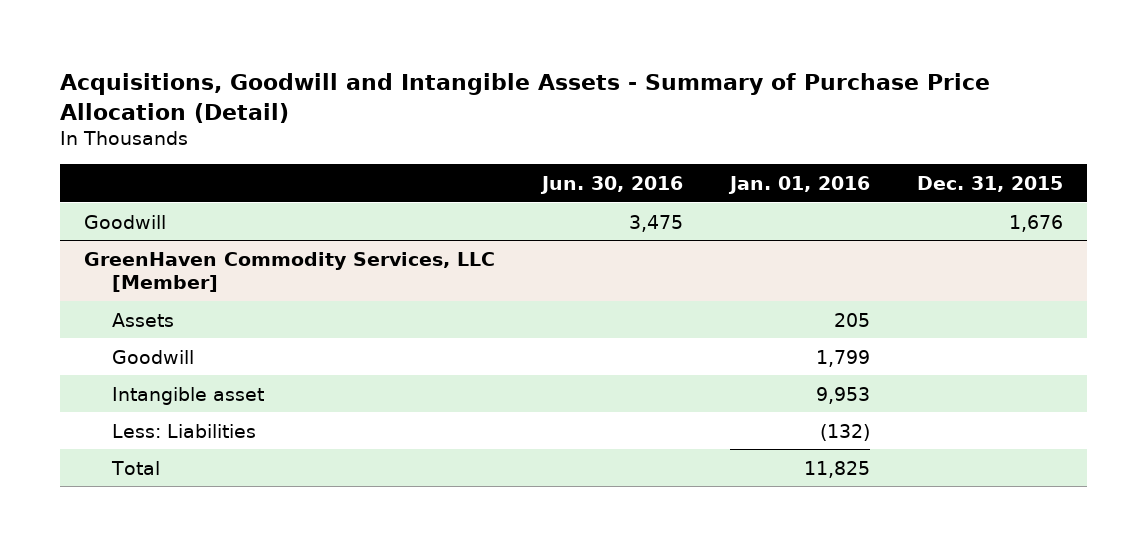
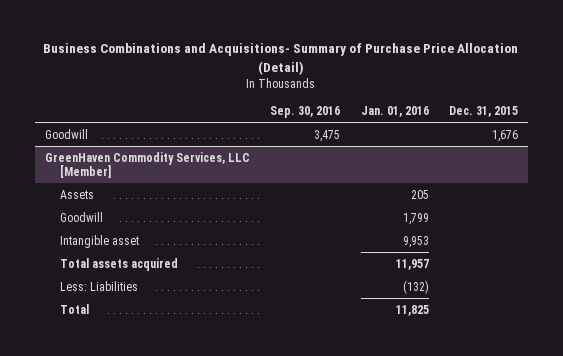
[60,72,991,123] Acquisitions, Goodwill and Intangible Assets - Summary of Purchase Price Allocation (Detail) -> [43,43,519,75] Business Combinations and Acquisitions- Summary of Purchase Price Allocation (Detail)
[540,176,684,195] Jun. 30, 2016 -> none
none -> [270,106,341,119] Sep. 30, 2016
none -> [60,257,179,271] Total assets acquired

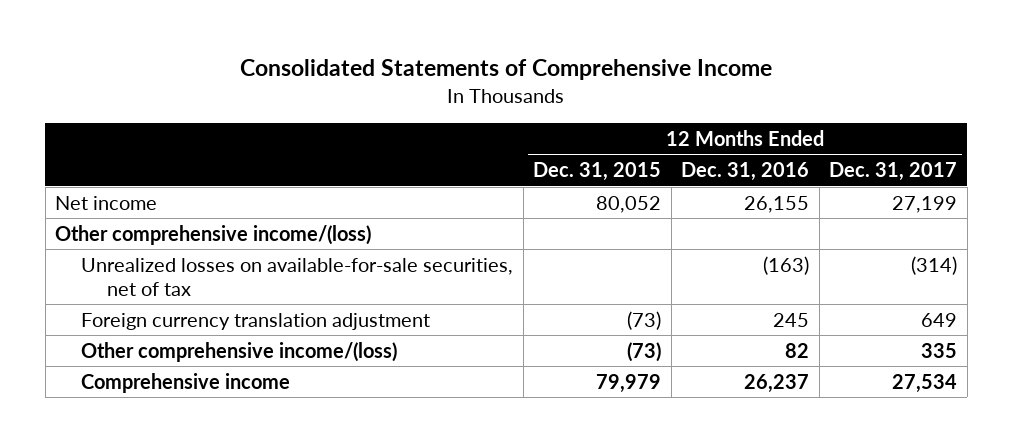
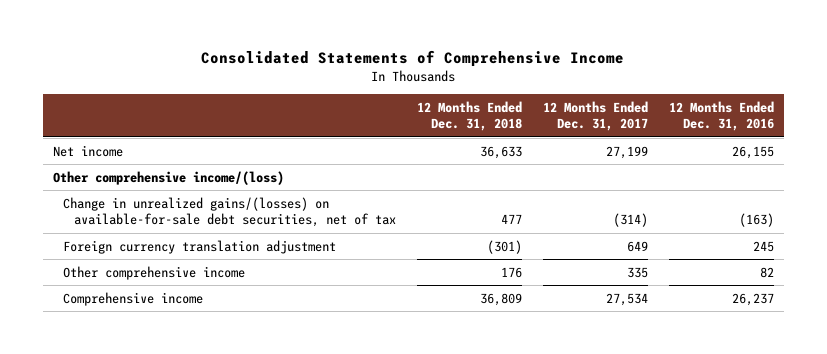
[533,162,662,182] Dec. 31, 2015 -> none
none -> [416,100,522,132] 12 Months Ended Dec. 31, 2018
[81,257,514,296] Unrealized losses on available-for-sale securities, net of tax -> [63,196,396,228] Change in unrealized gains/(losses) on available-for-sale debt securities, net of tax
[81,341,398,362] Other comprehensive income/(loss) -> [63,265,246,280] Other comprehensive income

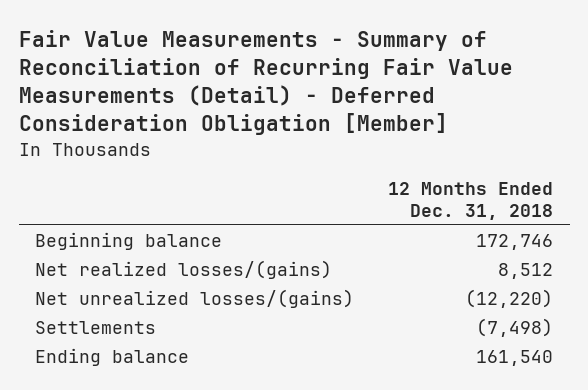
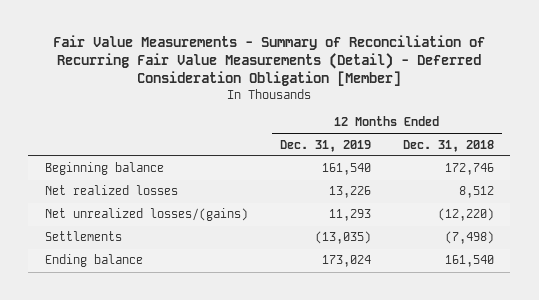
none -> [279,139,371,152] Dec. 31, 2019
[35,260,333,280] Net realized losses/(gains) -> [44,185,178,196] Net realized losses

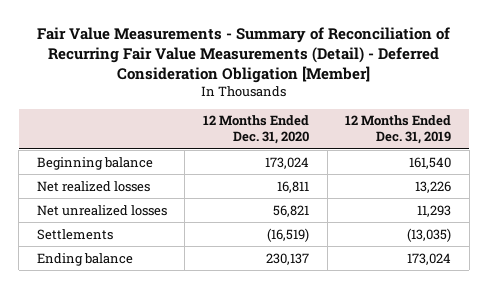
[403,139,495,152] Dec. 31, 2018 -> none
none -> [203,115,310,145] 12 Months Ended Dec. 31, 2020
[44,208,248,222] Net unrealized losses/(gains) -> [36,204,167,216] Net unrealized losses

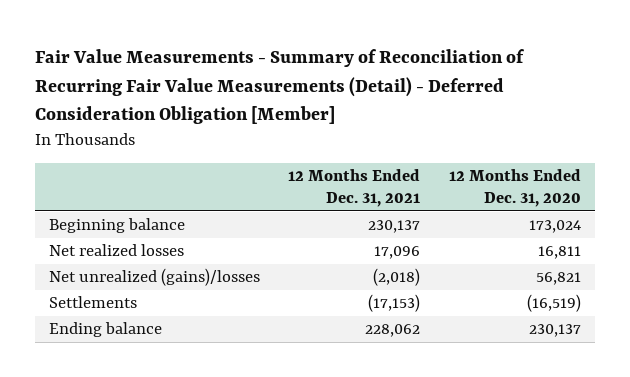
[345,115,452,145] 12 Months Ended Dec. 31, 2019 -> none
none -> [288,169,421,207] 12 Months Ended Dec. 31, 2021
[36,204,167,216] Net unrealized losses -> [49,268,261,287] Net unrealized (gains)/losses

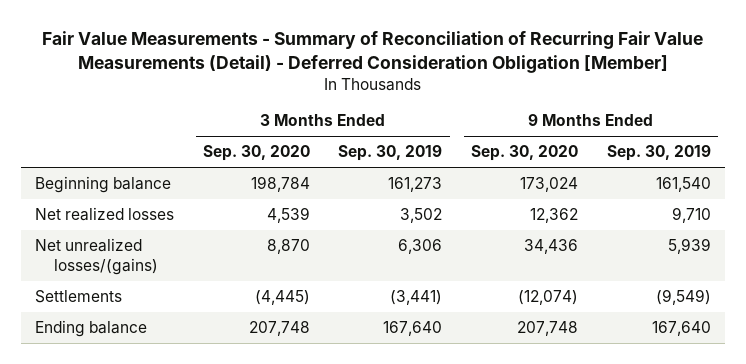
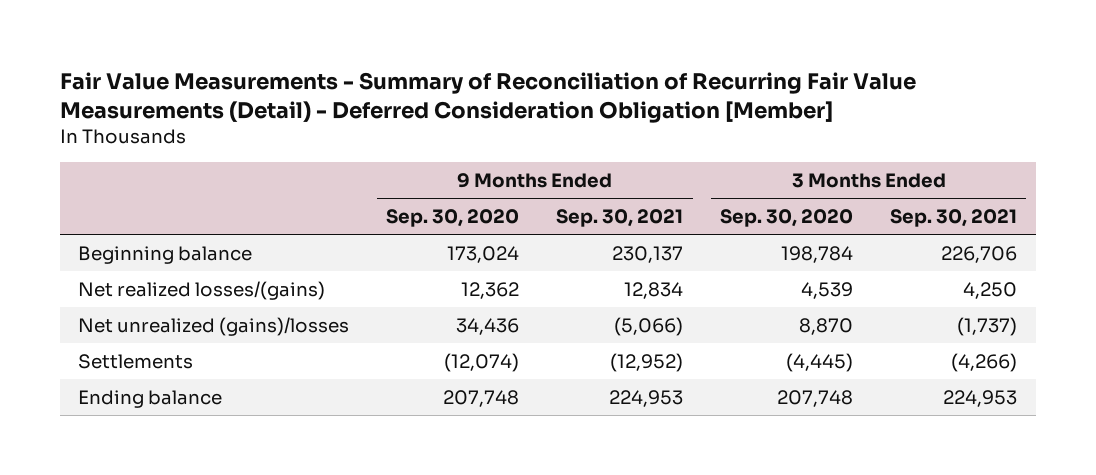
[338,145,443,162] Sep. 30, 2019 -> none
[606,145,711,162] Sep. 30, 2019 -> none
none -> [556,208,684,227] Sep. 30, 2021
none -> [890,208,1018,227] Sep. 30, 2021
[35,207,175,222] Net realized losses -> [78,280,326,300] Net realized losses/(gains)
[35,238,158,275] Net unrealized losses/(gains) -> [78,316,350,336] Net unrealized (gains)/losses

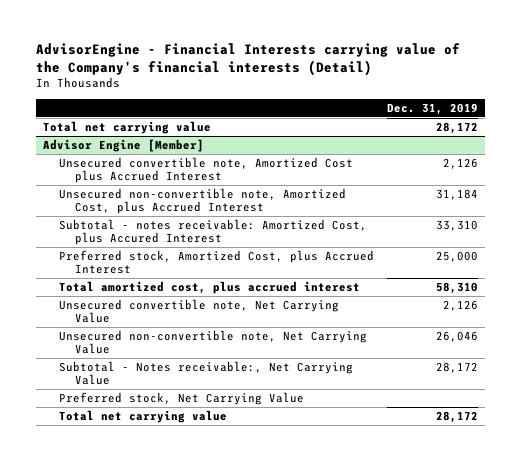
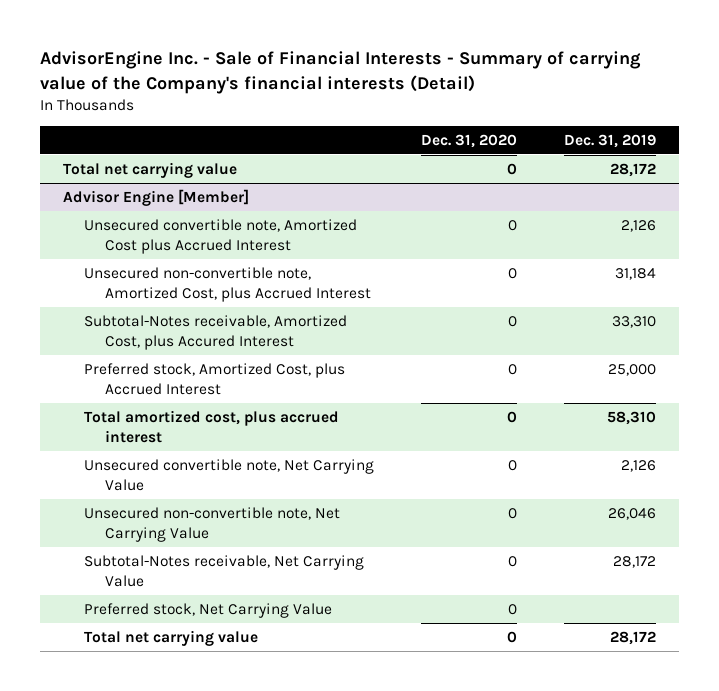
[35,42,460,76] AdvisorEngine - Financial Interests carrying value of the Company's financial interests (Detail) -> [40,51,642,94] AdvisorEngine Inc. - Sale of Financial Interests - Summary of carrying value of the Company's financial interests (Detail)
none -> [420,133,517,148] Dec. 31, 2020
[58,218,367,246] Subtotal - notes receivable: Amortized Cost, plus Accured Interest -> [84,314,348,350] Subtotal-Notes receivable, Amortized Cost, plus Accured Interest
[58,360,353,386] Subtotal - Notes receivable:, Net Carrying Value -> [84,554,365,587] Subtotal-Notes receivable, Net Carrying Value

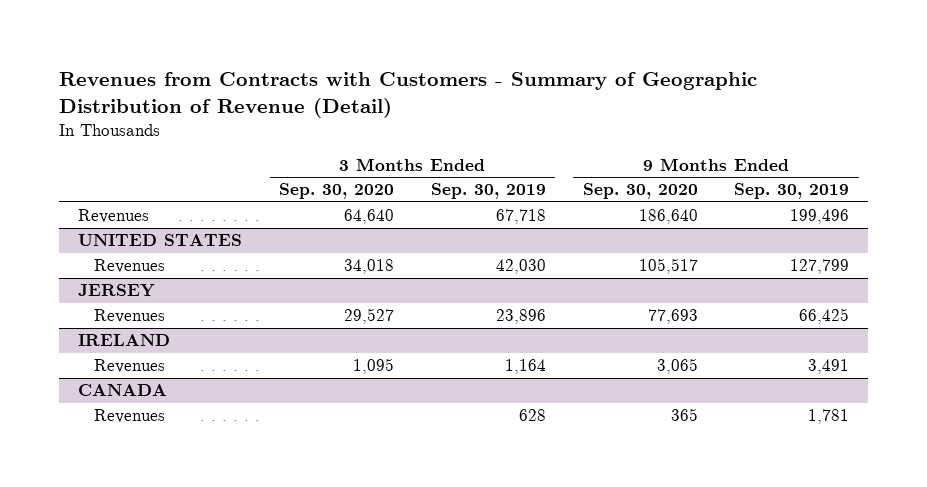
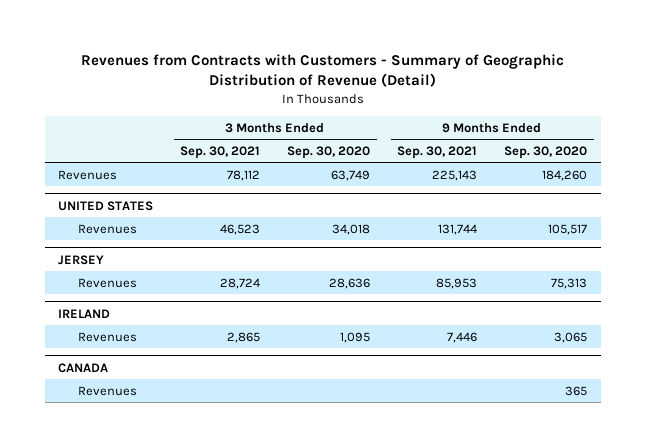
[430,183,546,200] Sep. 30, 2019 -> none
[734,183,850,200] Sep. 30, 2019 -> none
none -> [180,145,261,159] Sep. 30, 2021
none -> [397,145,478,159] Sep. 30, 2021
[343,209,394,225] 64,640 -> [331,169,371,181] 63,749
[638,209,698,225] 186,640 -> [542,169,588,181] 184,260
[343,308,394,325] 29,527 -> [329,277,371,289] 28,636
[647,309,698,325] 77,693 -> [551,277,588,289] 75,313

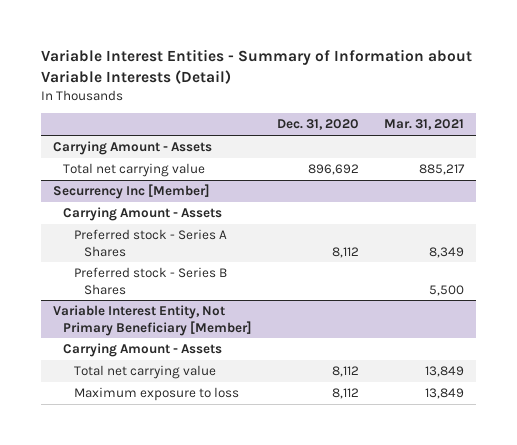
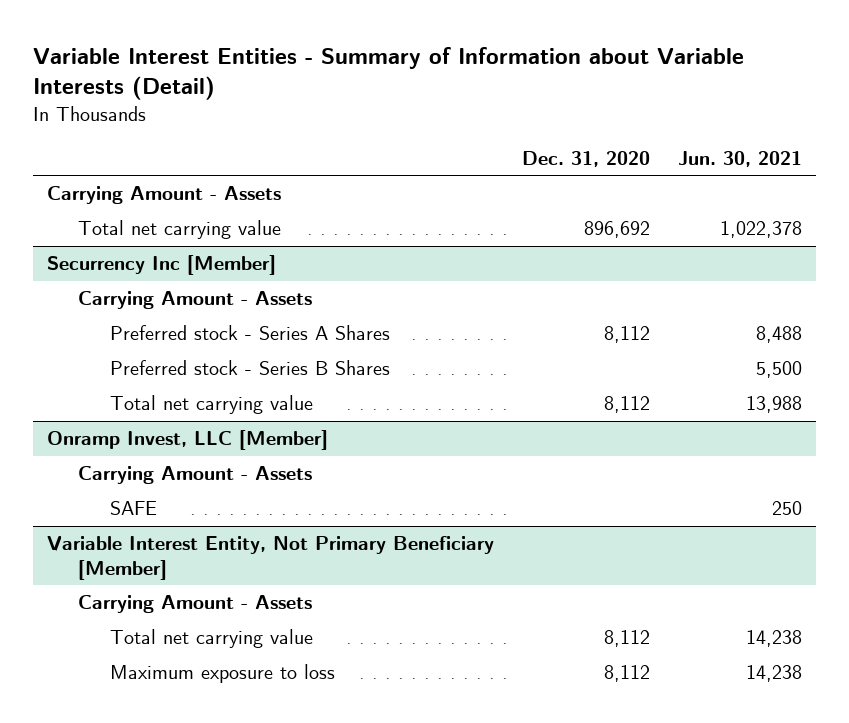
[383,119,464,131] Mar. 31, 2021 -> none
none -> [677,150,802,167] Jun. 30, 2021
none -> [109,395,313,415] Total net carrying value
none -> [46,430,328,451] Onramp Invest, LLC [Member]
none -> [78,466,313,485] Carrying Amount - Assets
none -> [109,501,157,516] SAFE

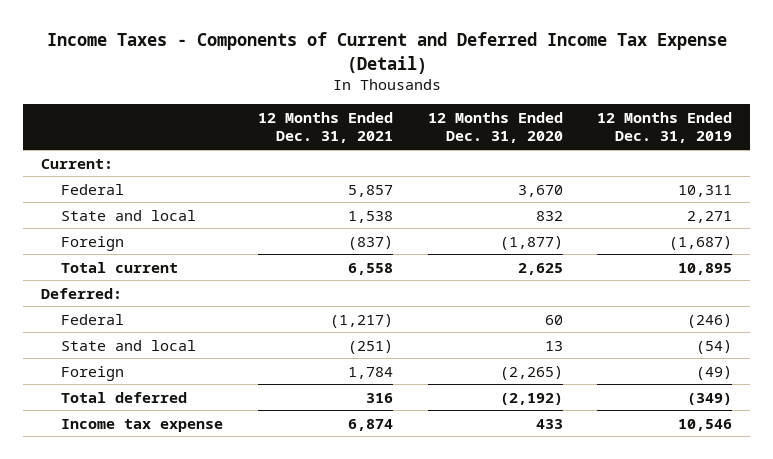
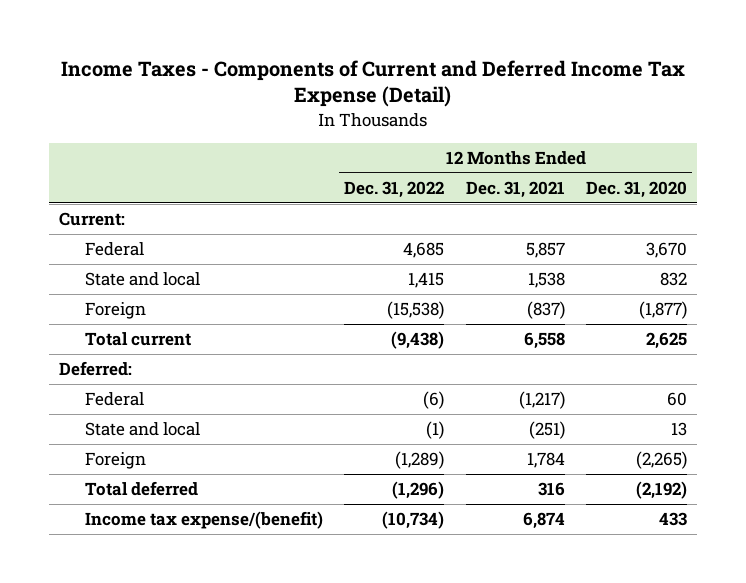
[597,111,733,144] 12 Months Ended Dec. 31, 2019 -> none
none -> [344,180,445,198] Dec. 31, 2022
[61,418,224,432] Income tax expense -> [85,511,324,530] Income tax expense/(benefit)

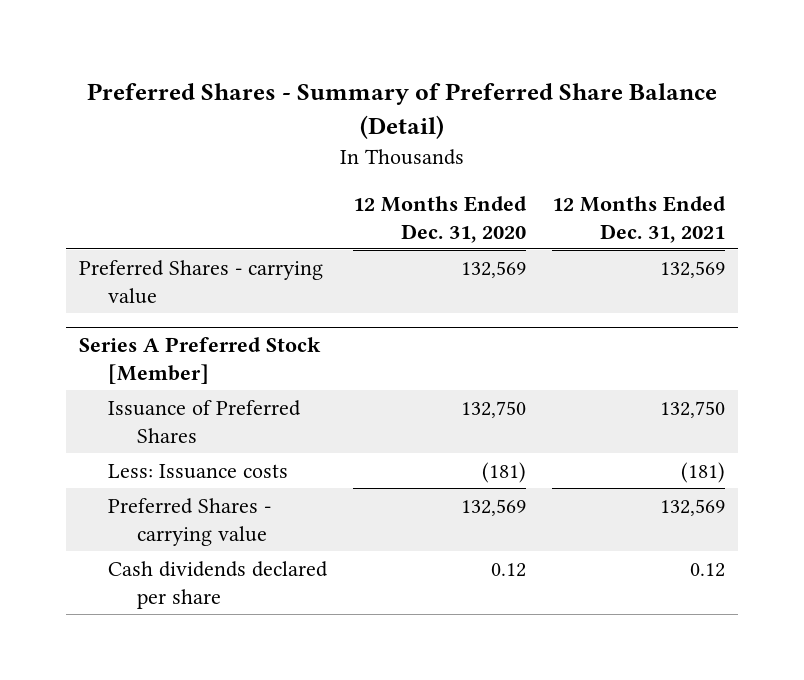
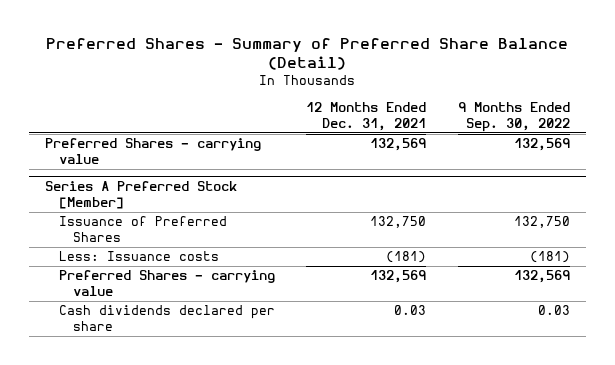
[352,195,527,243] 12 Months Ended Dec. 31, 2020 -> none
none -> [457,101,570,132] 9 Months Ended Sep. 30, 2022
[689,562,725,577] 0.12 -> [394,305,427,316] 0.03

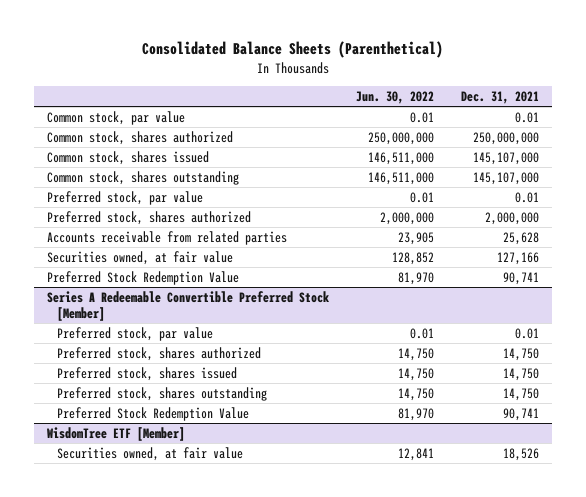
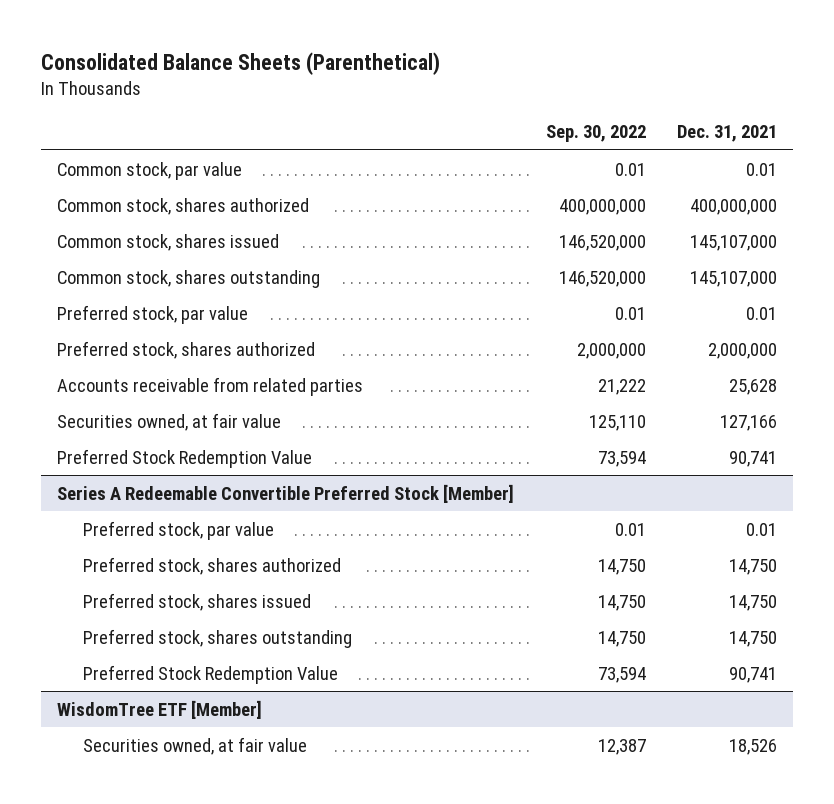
[355,90,434,104] Jun. 30, 2022 -> none
none -> [545,125,646,143] Sep. 30, 2022
[472,131,539,145] 250,000,000 -> [690,198,778,215] 400,000,000

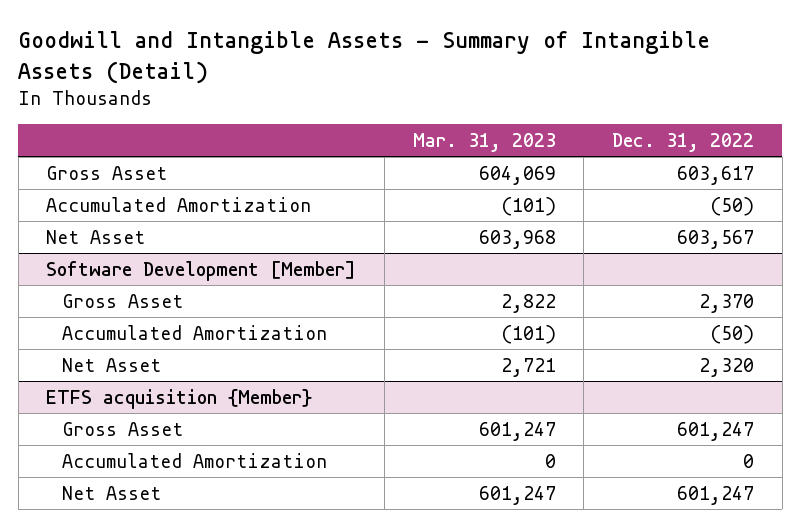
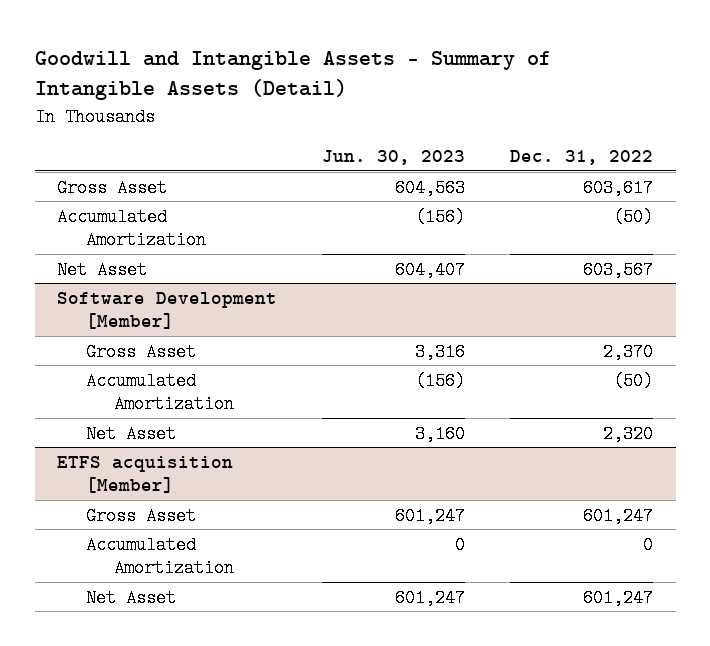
[412,133,556,153] Mar. 31, 2023 -> none
none -> [322,150,466,166] Jun. 30, 2023
[46,388,313,409] ETFS acquisition {Member} -> [57,455,234,494] ETFS acquisition [Member]

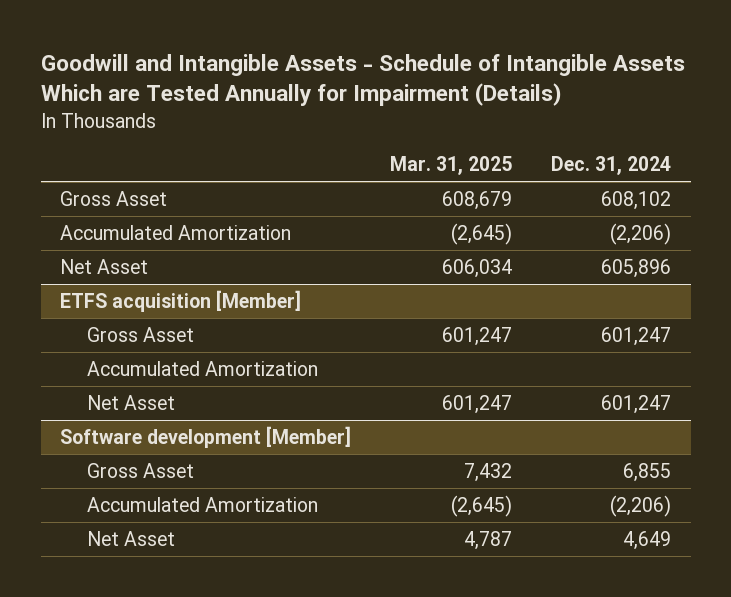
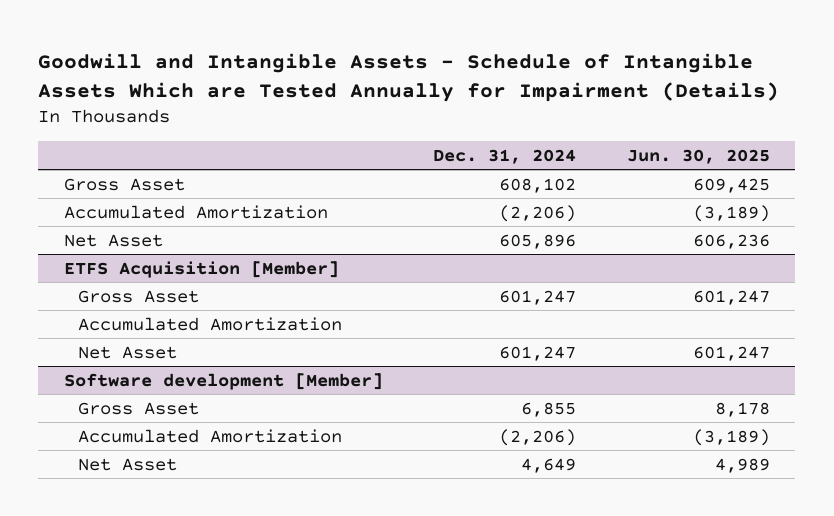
[390,156,513,176] Mar. 31, 2025 -> none
none -> [626,148,770,164] Jun. 30, 2025
[60,289,302,312] ETFS acquisition [Member] -> [63,260,339,278] ETFS Acquisition [Member]

